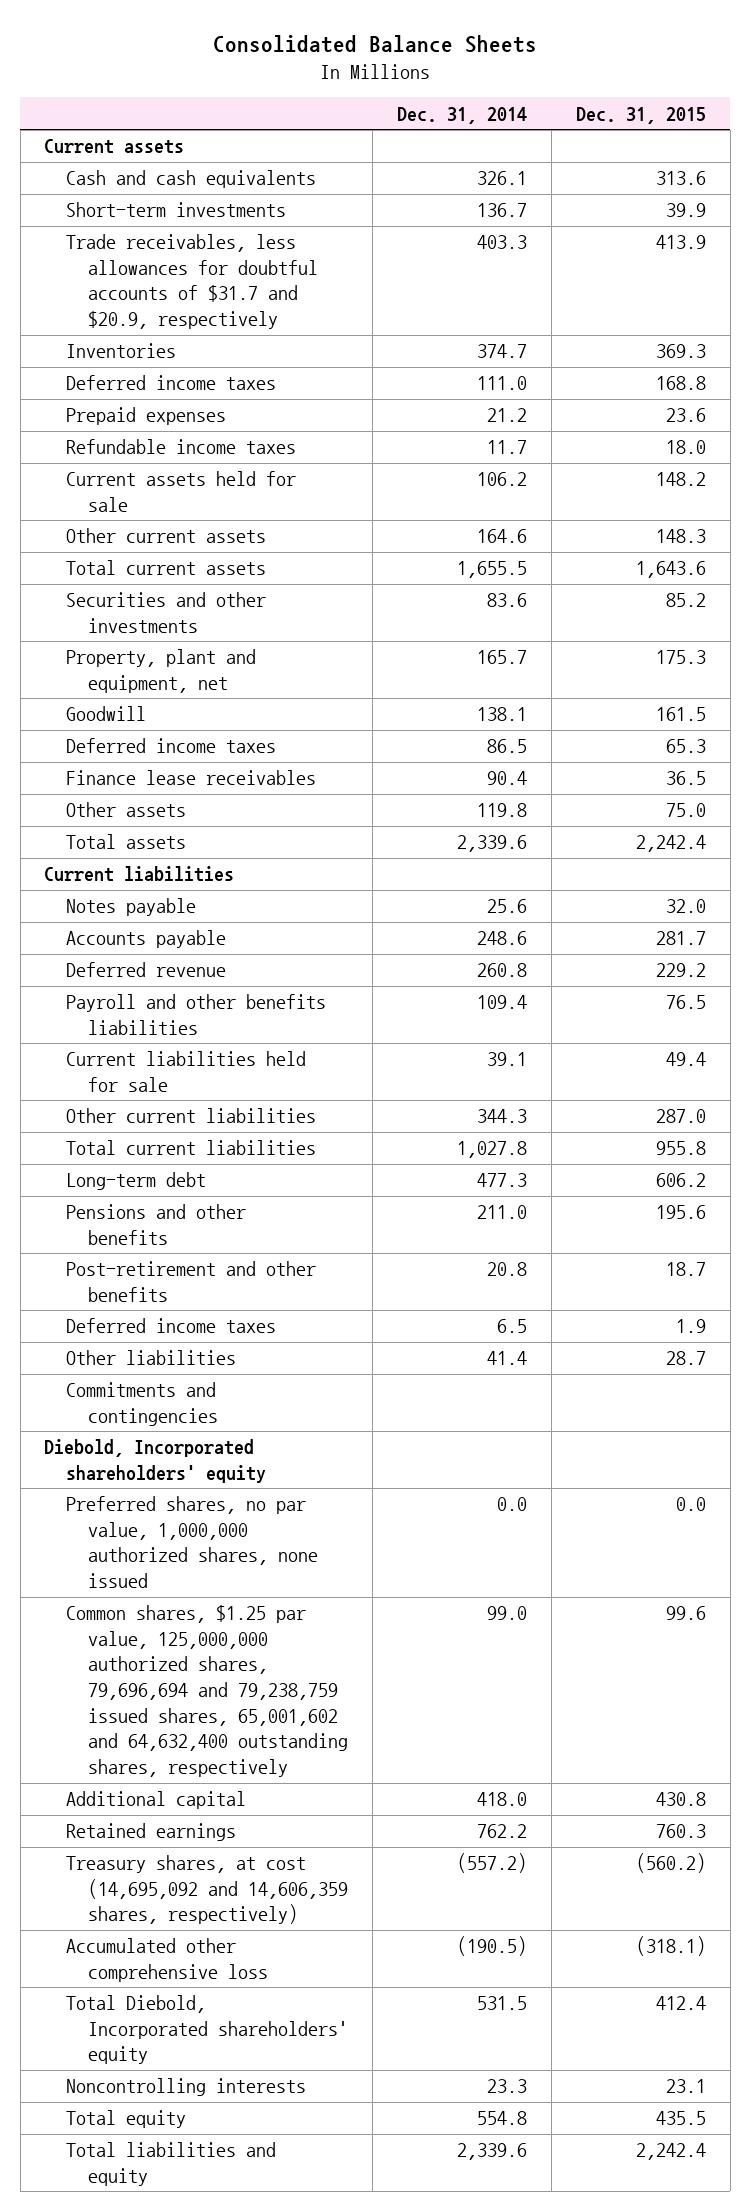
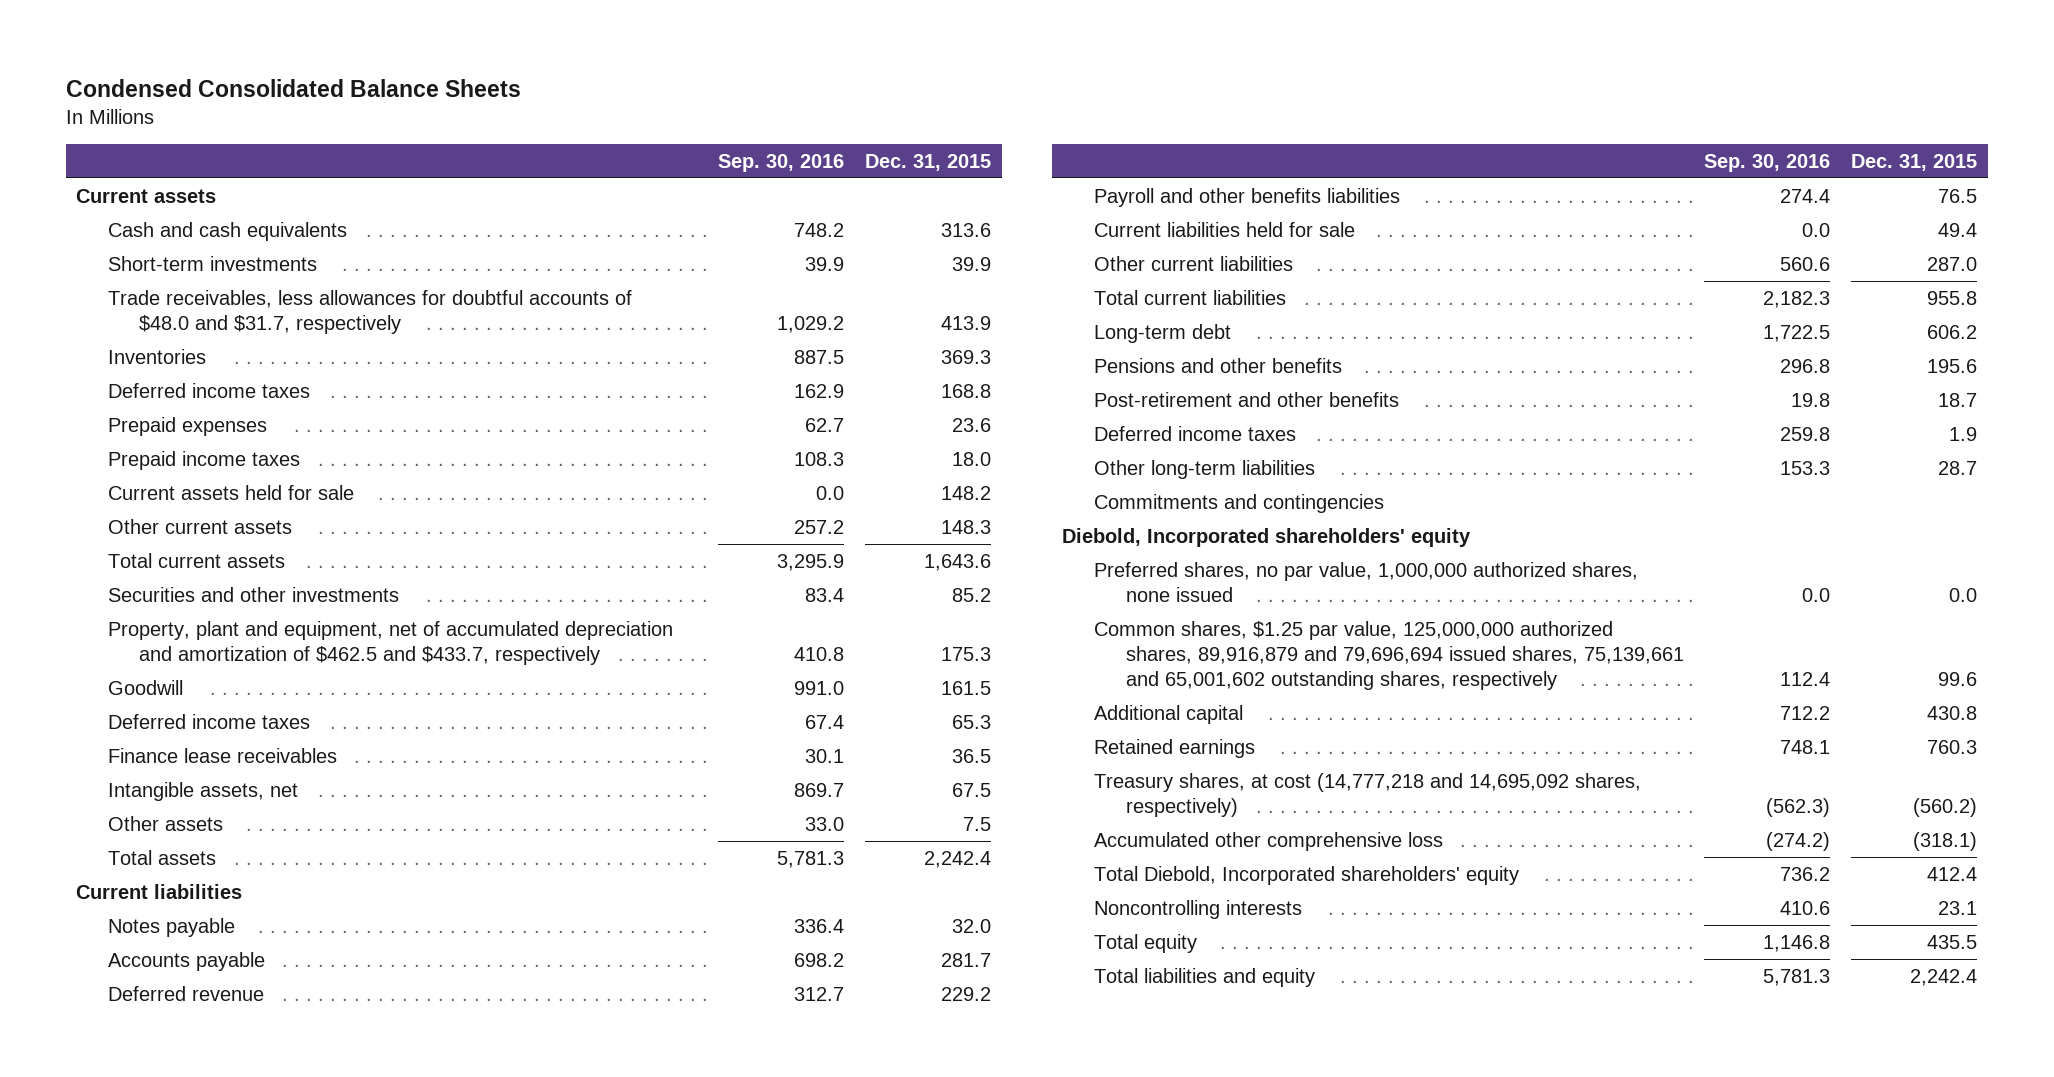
[213,34,538,53] Consolidated Balance Sheets -> [65,78,521,97] Condensed Consolidated Balance Sheets
[397,106,528,124] Dec. 31, 2014 -> none
none -> [718,153,845,172] Sep. 30, 2016
[66,234,319,330] Trade receivables, less allowances for doubtful accounts of $31.7 and $20.9, respectively -> [107,290,632,335] Trade receivables, less allowances for doubtful accounts of $48.0 and $31.7, respectively
[66,439,297,455] Refundable income taxes -> [107,451,300,471] Prepaid income taxes
[66,649,257,693] Property, plant and equipment, net -> [107,621,673,666] Property, plant and equipment, net of accumulated depreciation and amortization of $462.5 and $433.7, respectively
none -> [107,782,298,802] Intangible assets, net
[665,803,706,818] 75.0 -> [963,817,992,832] 7.5
[66,1350,237,1366] Other liabilities -> [1093,460,1315,480] Other long-term liabilities
[66,1605,349,1778] Common shares, $1.25 par value, 125,000,000 authorized shares, 79,696,694 and 79,238,759 issued shares, 65,001,602 and 64,632,400 outstanding shares, respectively -> [1093,621,1684,691] Common shares, $1.25 par value, 125,000,000 authorized shares, 89,916,879 and 79,696,694 issued shares, 75,139,661 and 65,001,602 outstanding shares, respectively
[66,1855,349,1925] Treasury shares, at cost (14,695,092 and 14,606,359 shares, respectively) -> [1093,773,1641,818] Treasury shares, at cost (14,777,218 and 14,695,092 shares, respectively)

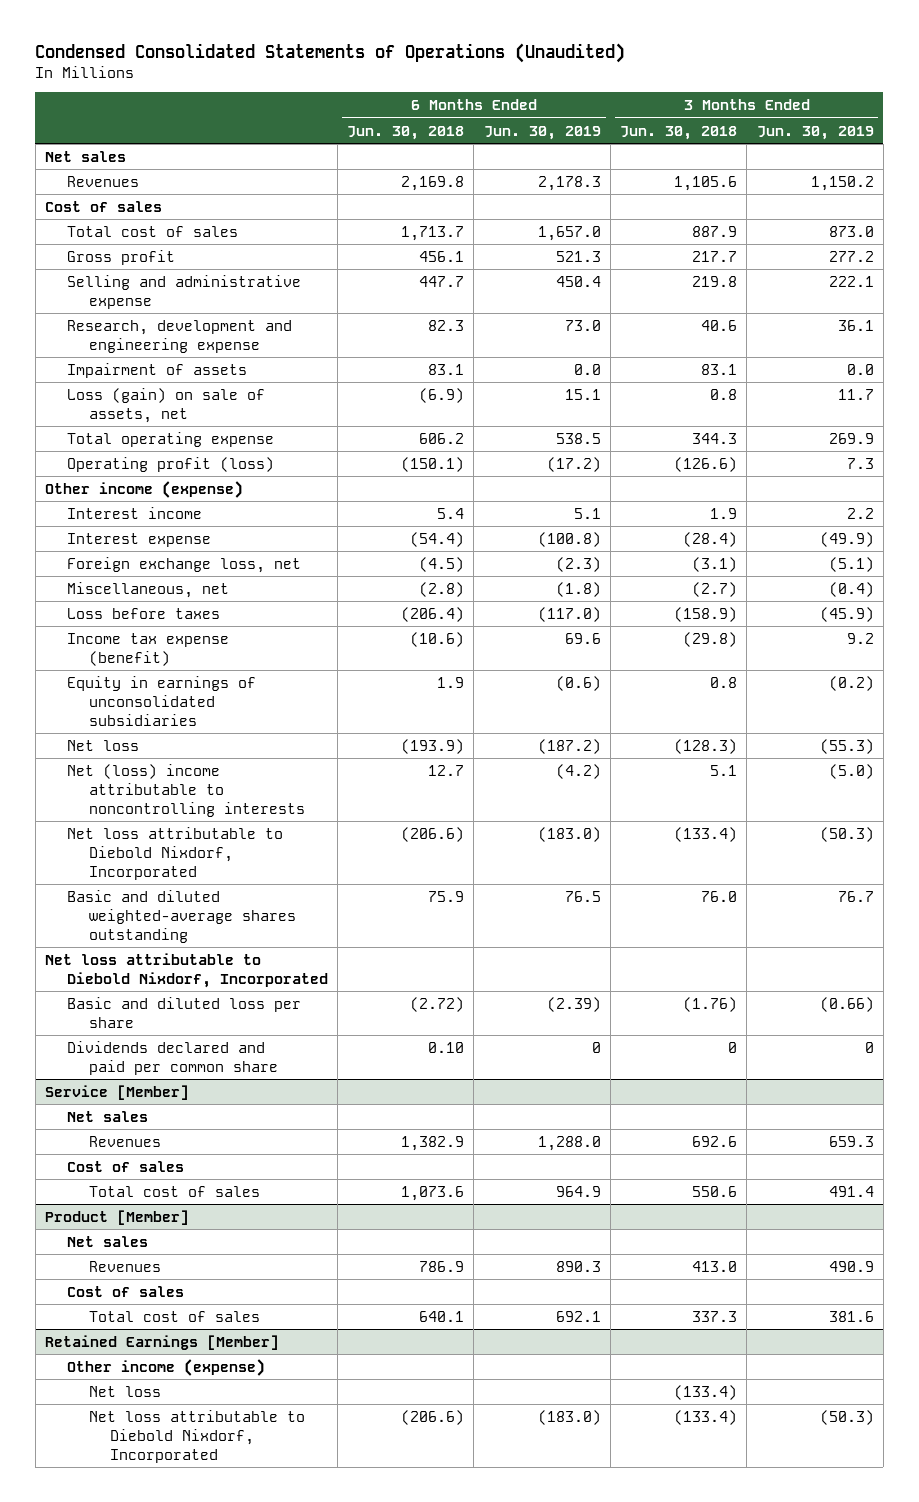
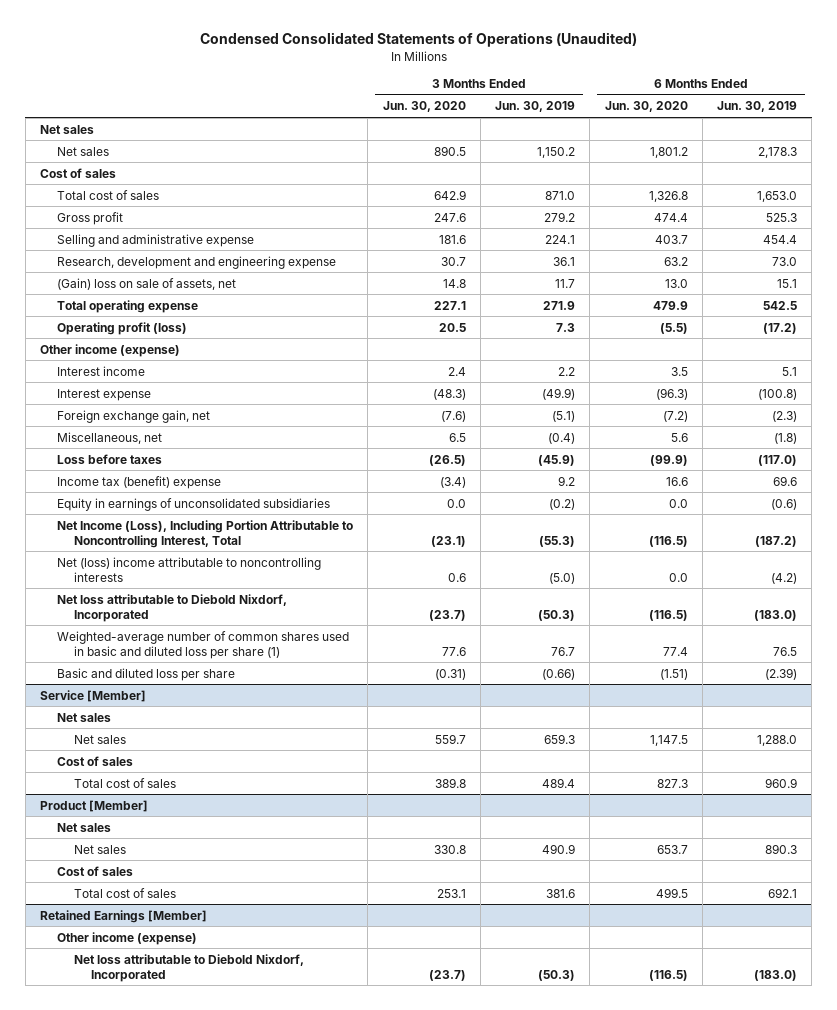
[347,125,465,140] Jun. 30, 2018 -> none
[620,125,738,140] Jun. 30, 2018 -> none
none -> [382,101,466,113] Jun. 30, 2020
none -> [604,101,688,113] Jun. 30, 2020
[66,175,139,187] Revenues -> [57,146,110,156] Net sales
[537,225,601,241] 1,657.0 -> [757,190,798,202] 1,653.0
[828,225,874,237] 873.0 -> [545,190,576,200] 871.0
[555,250,601,262] 521.3 -> [766,212,798,222] 525.3
[828,250,874,262] 277.2 -> [544,211,576,222] 279.2
[555,275,601,287] 450.4 -> [763,234,798,244] 454.4
[828,275,874,287] 222.1 -> [545,234,576,244] 224.1
[66,362,247,378] Impairment of assets -> none
[66,387,265,423] Loss (gain) on sale of assets, net -> [57,277,237,290] (Gain) loss on sale of assets, net
[555,432,601,444] 538.5 -> [763,300,798,310] 542.5
[828,432,874,444] 269.9 -> [543,300,576,310] 271.9
[66,556,301,573] Foreign exchange loss, net -> [57,409,211,423] Foreign exchange gain, net
[66,632,229,666] Income tax expense (benefit) -> [57,475,222,489] Income tax (benefit) expense
[66,739,139,751] Net loss -> [57,519,354,548] Net Income (Loss), Including Portion Attributable to Noncontrolling Interest, Total
[45,952,328,988] Net loss attributable to Diebold Nixdorf, Incorporated -> none
[66,889,296,943] Basic and diluted weighted-average shares outstanding -> [57,630,350,659] Weighted-average number of common shares used in basic and diluted loss per share (1)
[66,1040,278,1075] Dividends declared and paid per common share -> none
[88,1135,161,1147] Revenues -> [74,734,127,744] Net sales
[555,1185,601,1197] 964.9 -> [765,777,798,788] 960.9
[828,1185,874,1197] 491.4 -> [542,777,576,788] 489.4
[88,1260,161,1272] Revenues -> [74,844,127,854] Net sales
[88,1385,161,1397] Net loss -> none

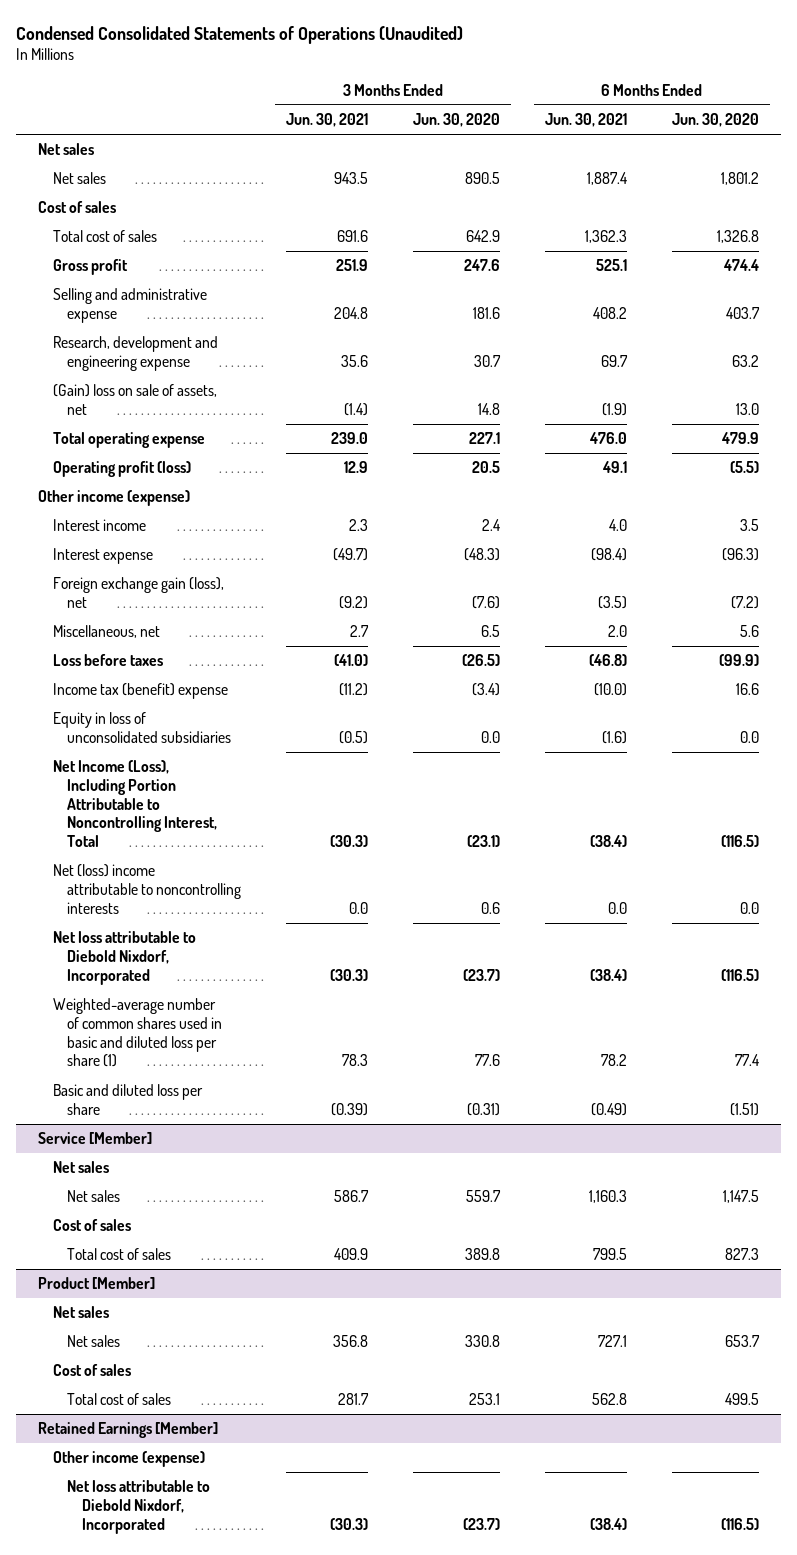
[495,101,576,113] Jun. 30, 2019 -> none
[717,101,798,113] Jun. 30, 2019 -> none
none -> [286,113,369,128] Jun. 30, 2021
none -> [544,113,627,128] Jun. 30, 2021
[57,409,211,423] Foreign exchange gain, net -> [52,577,224,609] Foreign exchange gain (loss), net
[57,497,331,511] Equity in earnings of unconsolidated subsidiaries -> [52,712,232,744] Equity in loss of unconsolidated subsidiaries

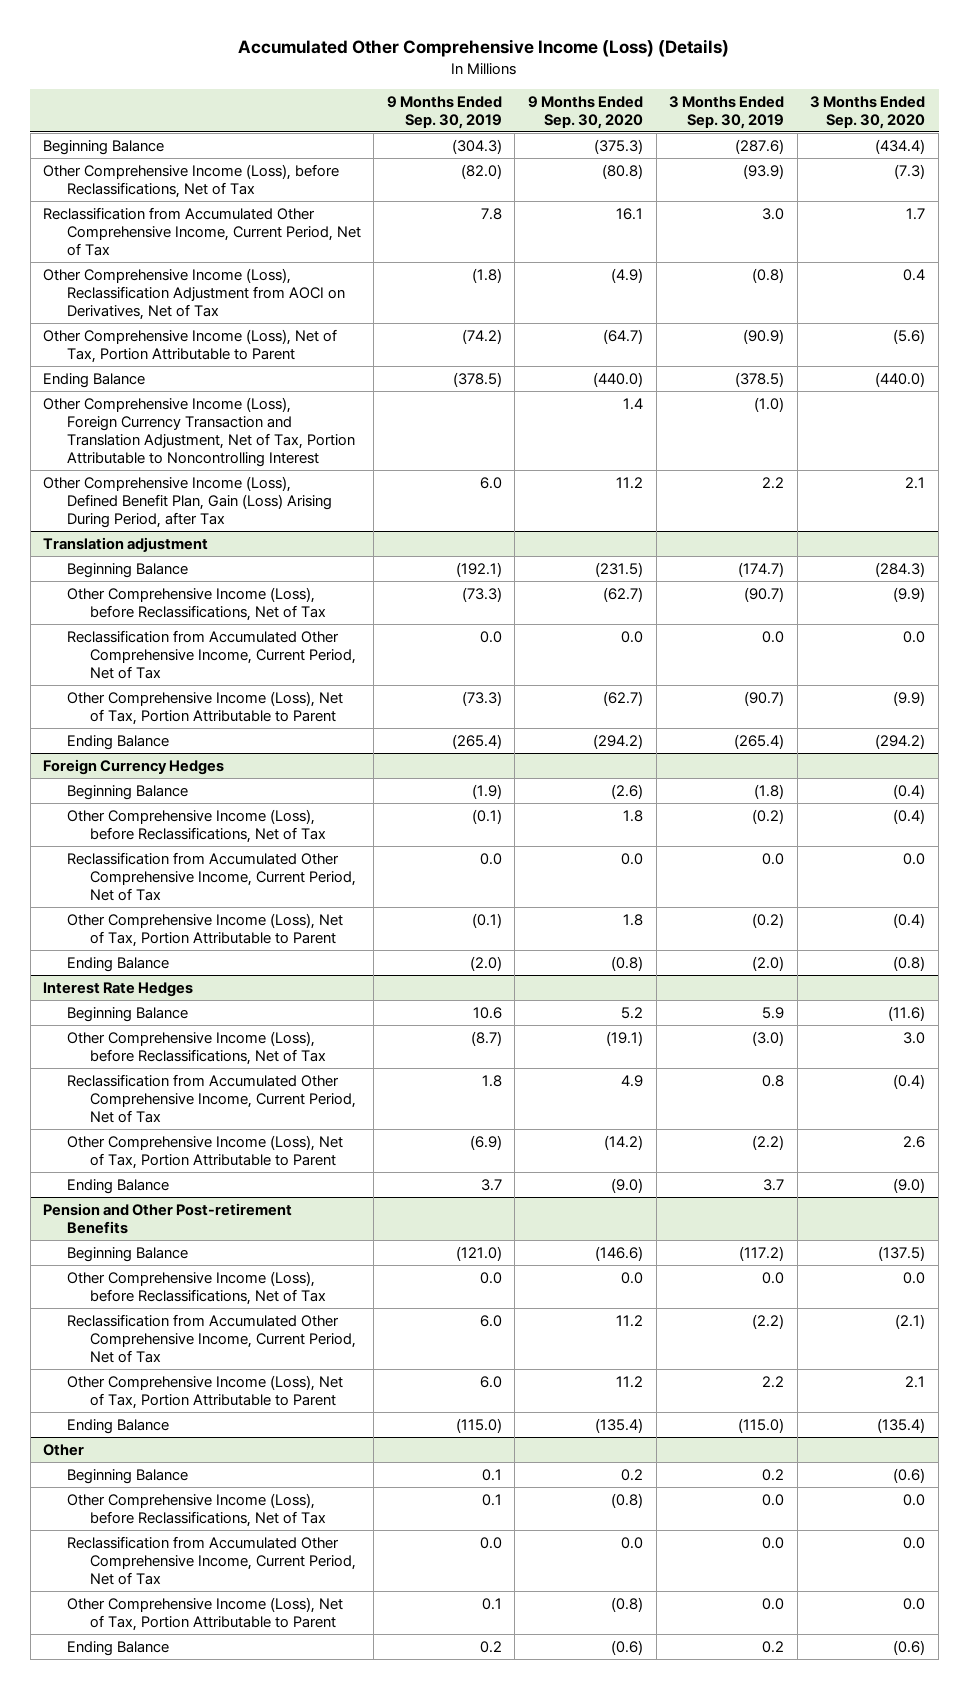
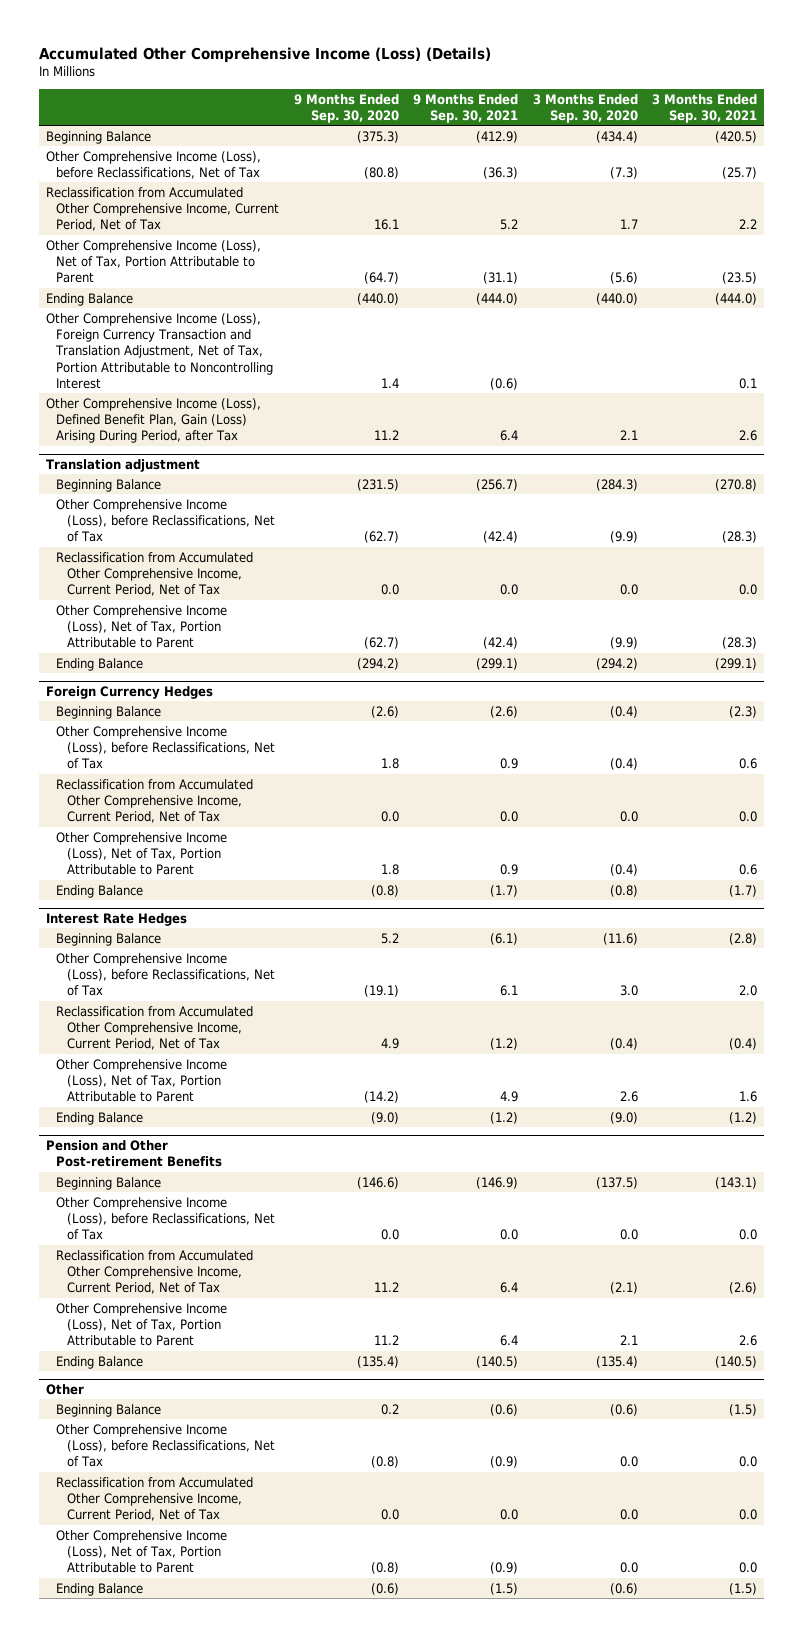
[386,95,502,129] 9 Months Ended Sep. 30, 2019 -> none
[669,95,785,129] 3 Months Ended Sep. 30, 2019 -> none
none -> [413,93,519,123] 9 Months Ended Sep. 30, 2021
none -> [652,93,758,123] 3 Months Ended Sep. 30, 2021
[43,268,345,320] Other Comprehensive Income (Loss), Reclassification Adjustment from AOCI on Derivatives, Net of Tax -> none

